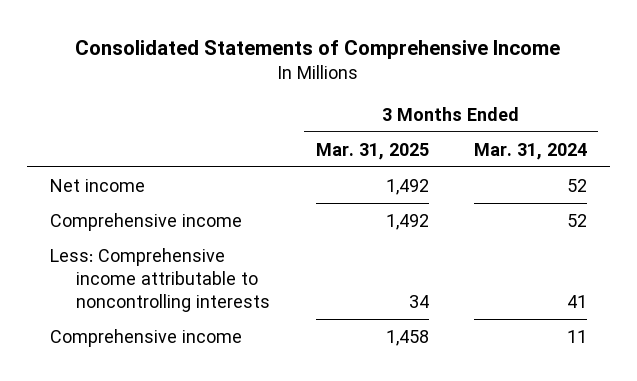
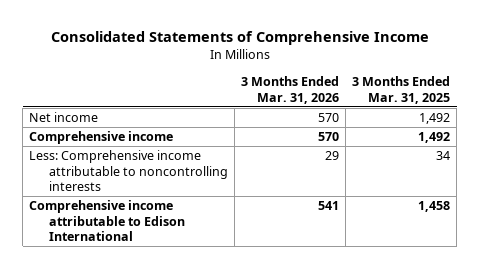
[474,142,588,160] Mar. 31, 2024 -> none
none -> [240,75,339,104] 3 Months Ended Mar. 31, 2026
[49,328,242,347] Comprehensive income -> [29,200,185,242] Comprehensive income attributable to Edison International

